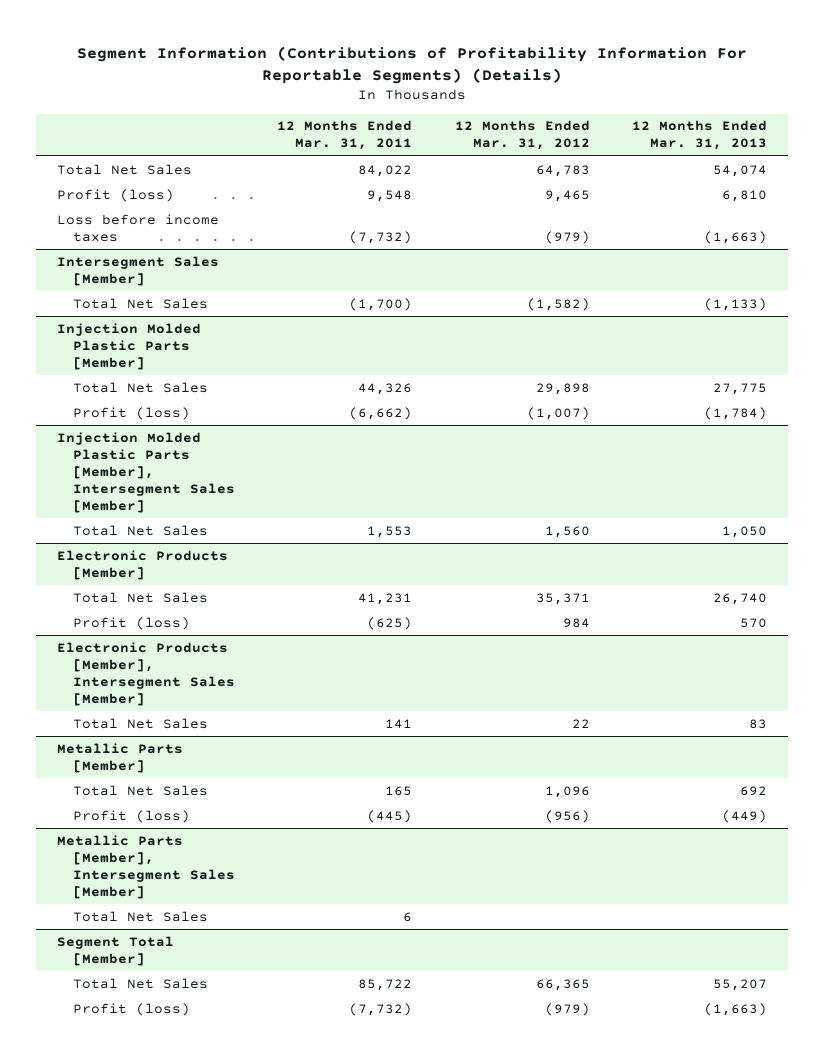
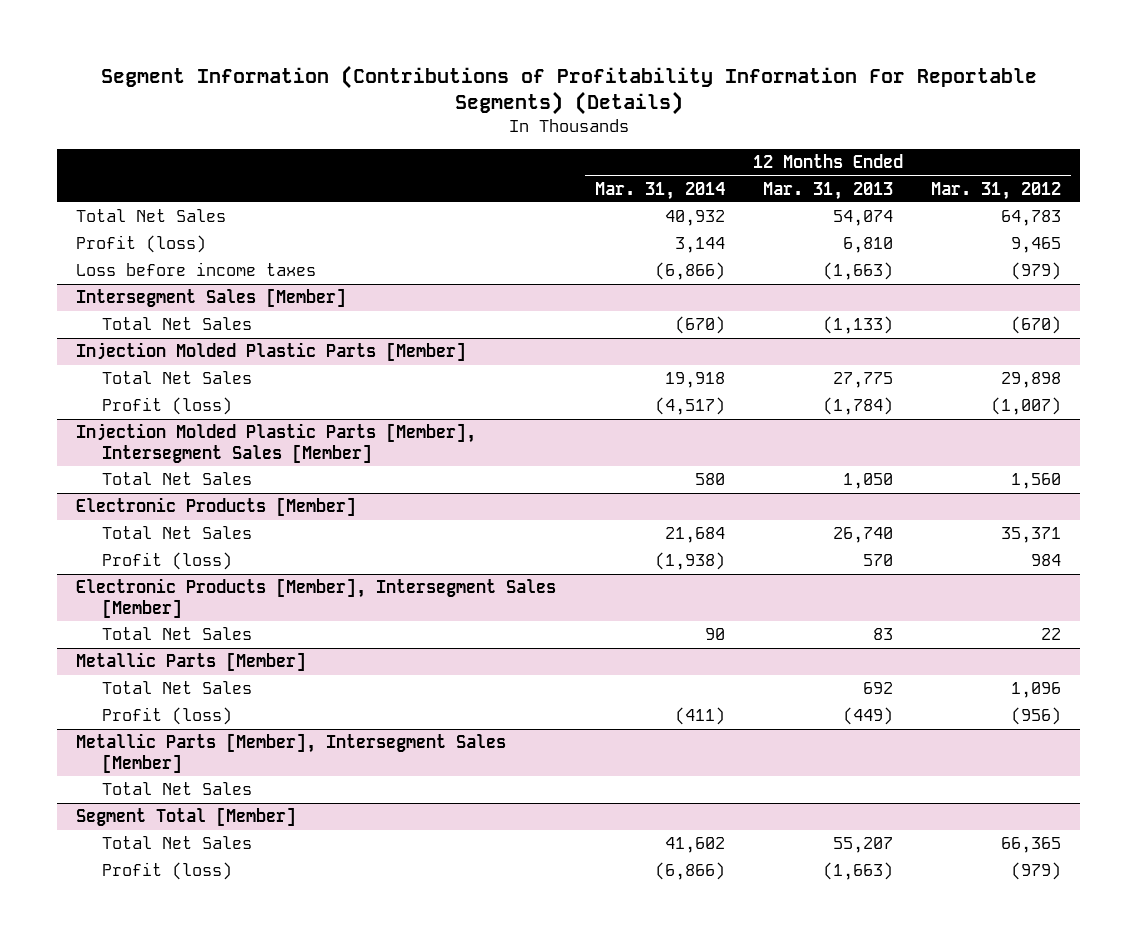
[277,120,413,151] 12 Months Ended Mar. 31, 2011 -> none
none -> [594,181,725,200] Mar. 31, 2014
[526,297,590,311] (1,582) -> [1011,316,1062,335] (670)

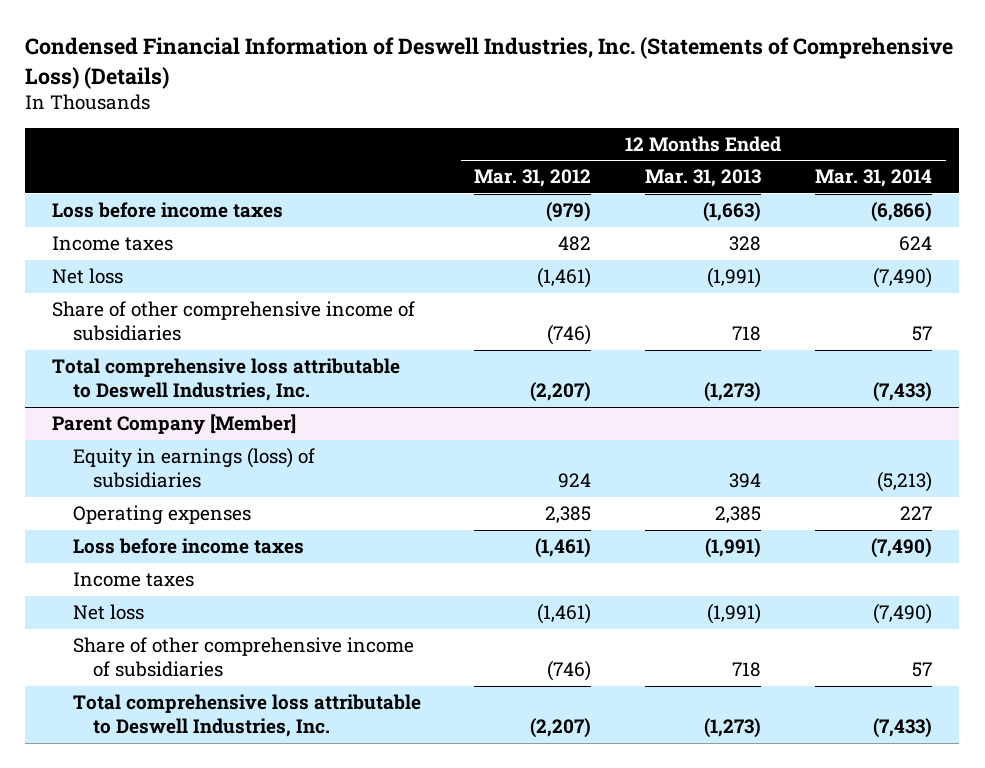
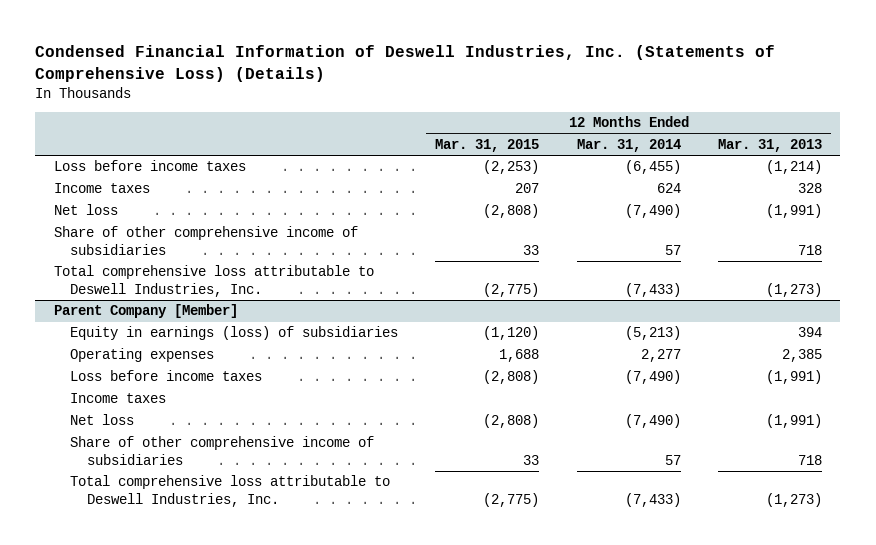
[474,169,592,188] Mar. 31, 2012 -> none
none -> [435,139,540,153] Mar. 31, 2015
[703,202,762,223] (1,663) -> [765,160,822,175] (1,214)
[871,202,933,223] (6,866) -> [624,160,681,175] (6,455)
[900,506,933,521] 227 -> [640,349,681,363] 2,277

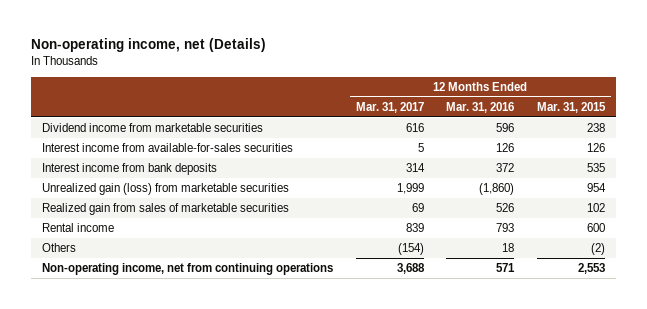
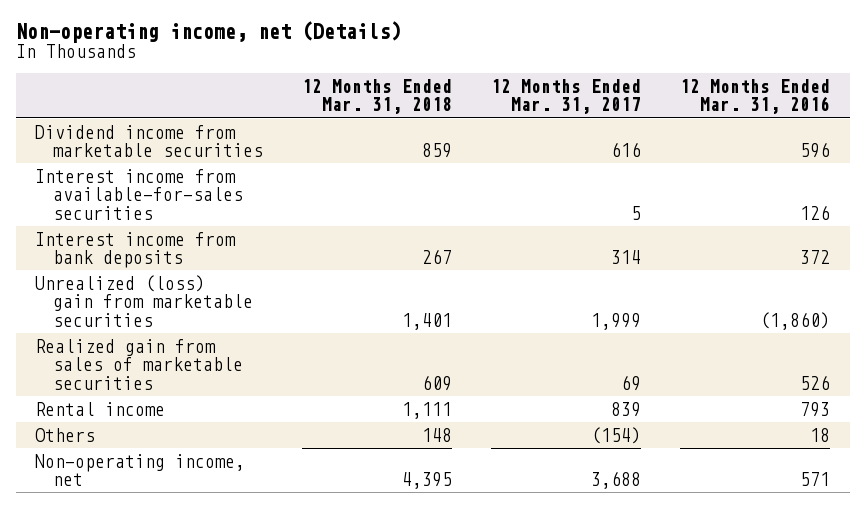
[536,101,606,113] Mar. 31, 2015 -> none
none -> [301,78,452,115] 12 Months Ended Mar. 31, 2018
[42,183,290,196] Unrealized gain (loss) from marketable securities -> [35,274,253,327] Unrealized (loss) gain from marketable securities
[42,263,334,276] Non-operating income, net from continuing operations -> [35,453,246,487] Non-operating income, net

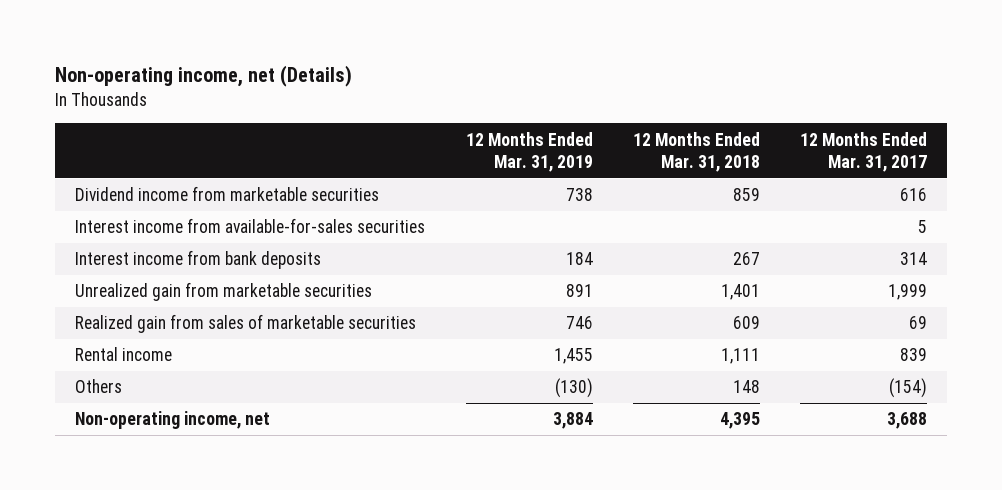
[680,78,831,115] 12 Months Ended Mar. 31, 2016 -> none
none -> [465,131,593,172] 12 Months Ended Mar. 31, 2019
[35,274,253,327] Unrealized (loss) gain from marketable securities -> [75,282,373,302] Unrealized gain from marketable securities

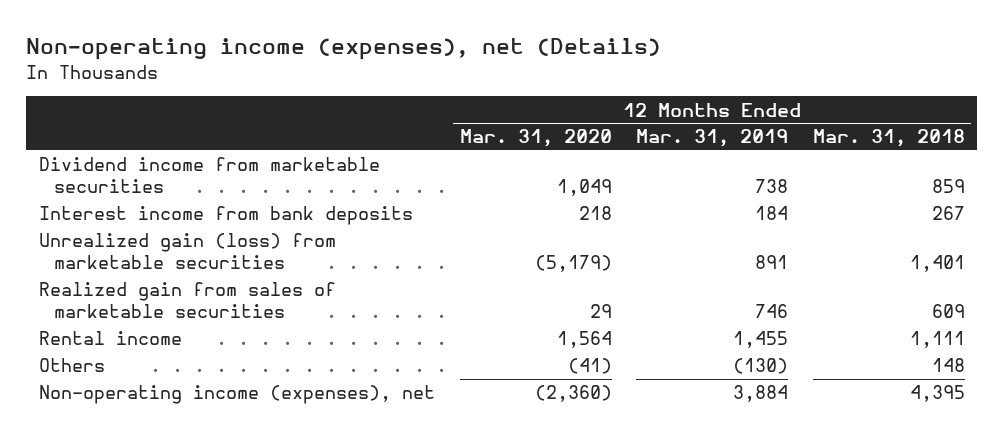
[55,65,353,88] Non-operating income, net (Details) -> [26,38,662,61] Non-operating income (expenses), net (Details)
[800,131,928,172] 12 Months Ended Mar. 31, 2017 -> none
none -> [459,129,612,148] Mar. 31, 2020
[75,218,426,234] Interest income from available-for-sales securities -> none
[75,282,373,302] Unrealized gain from marketable securities -> [38,233,336,270] Unrealized gain (loss) from marketable securities
[75,411,271,430] Non-operating income, net -> [38,385,435,405] Non-operating income (expenses), net

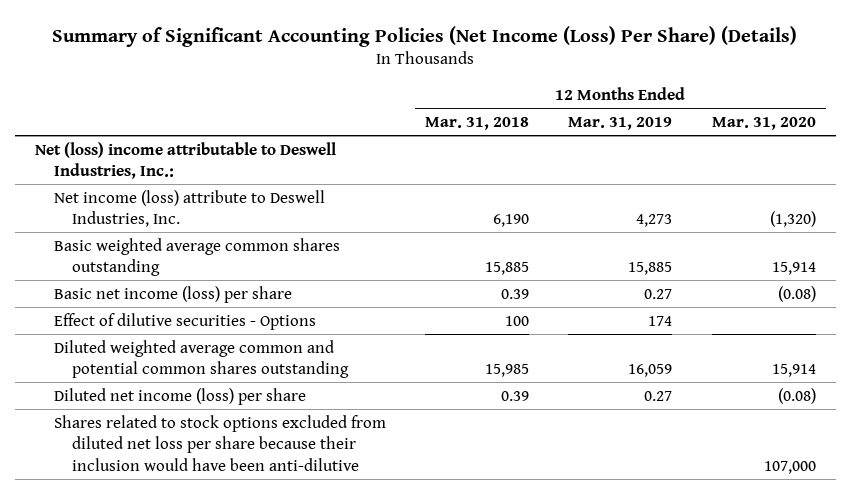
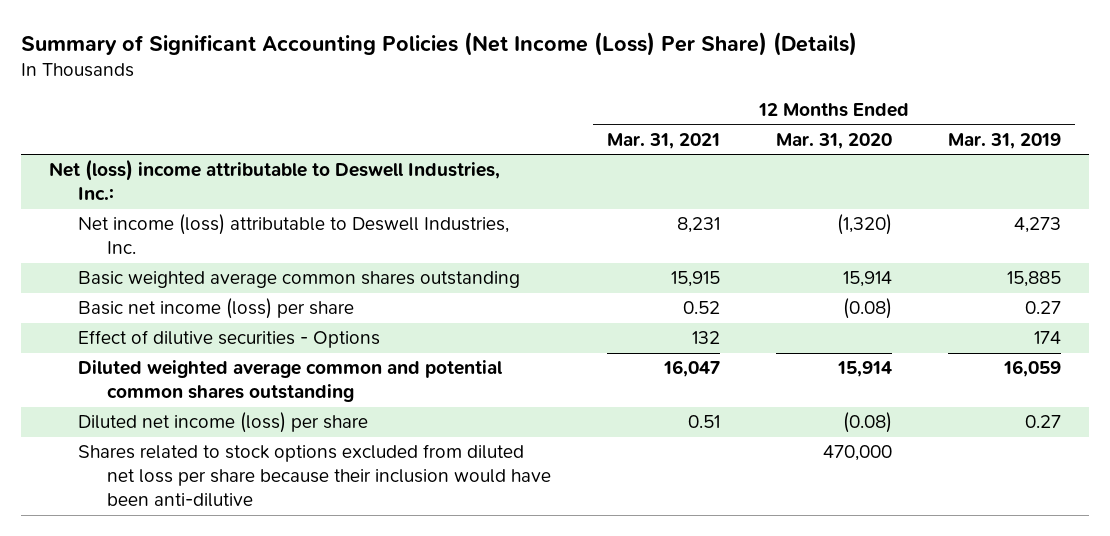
[425,116,530,130] Mar. 31, 2018 -> none
none -> [607,132,721,149] Mar. 31, 2021
[53,189,325,228] Net income (loss) attribute to Deswell Industries, Inc. -> [78,214,510,255] Net income (loss) attributable to Deswell Industries, Inc.
[763,460,816,474] 107,000 -> [823,445,893,462] 470,000

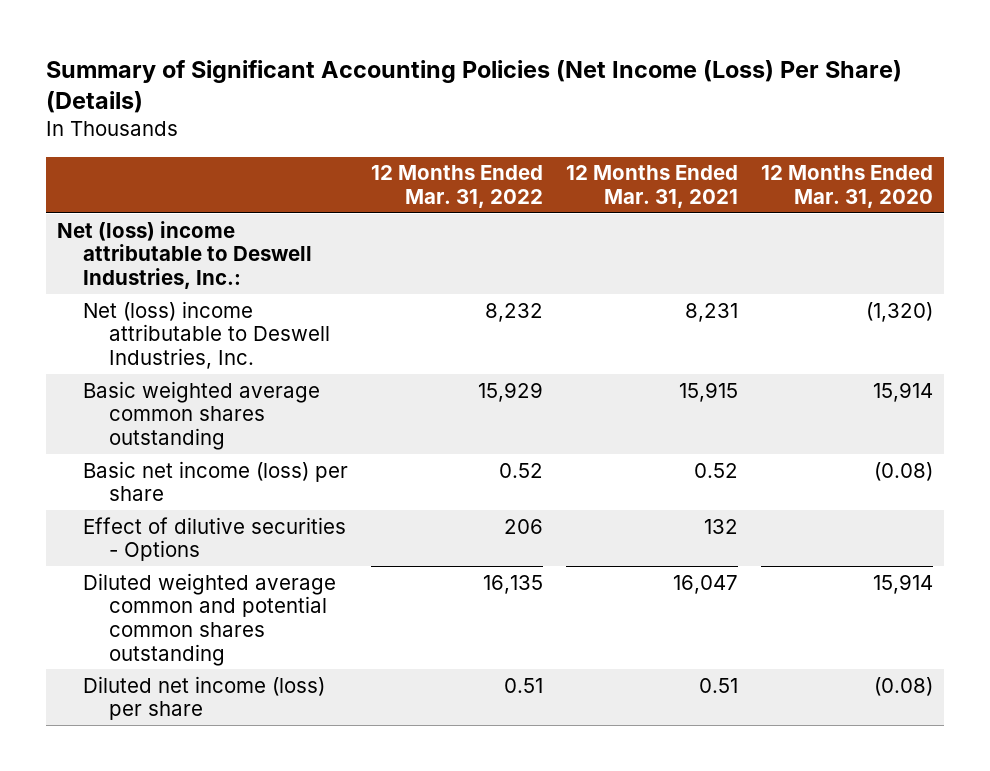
[948,132,1062,149] Mar. 31, 2019 -> none
none -> [371,165,544,208] 12 Months Ended Mar. 31, 2022
[78,214,510,255] Net income (loss) attributable to Deswell Industries, Inc. -> [83,300,330,369] Net (loss) income attributable to Deswell Industries, Inc.
[78,444,552,508] Shares related to stock options excluded from diluted net loss per share because their inclusion would have been anti-dilutive -> none

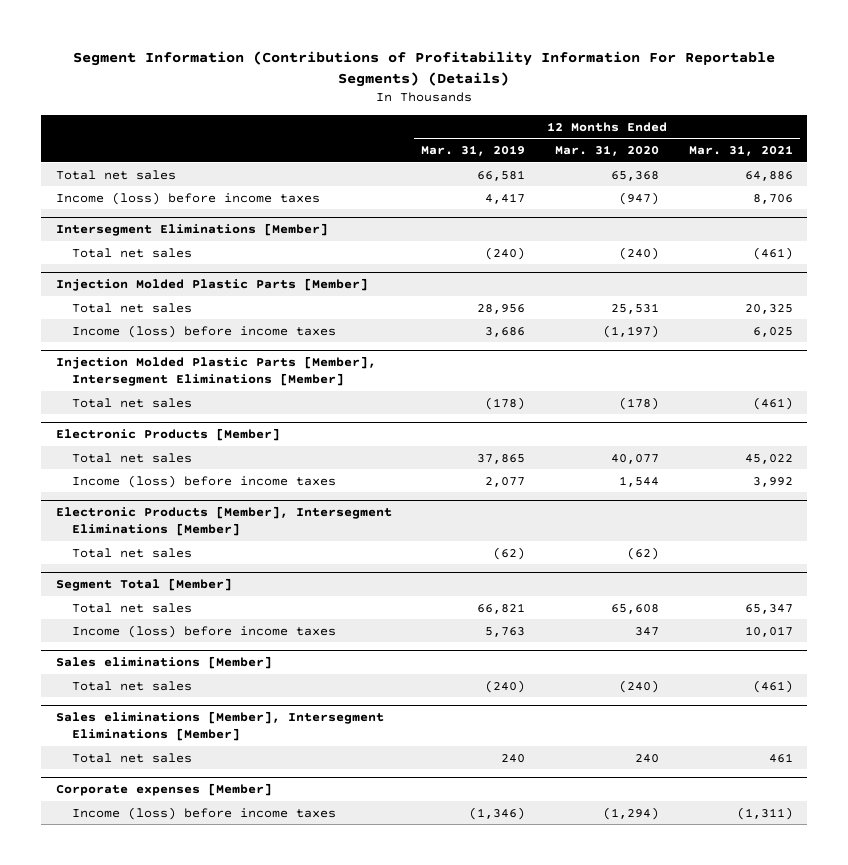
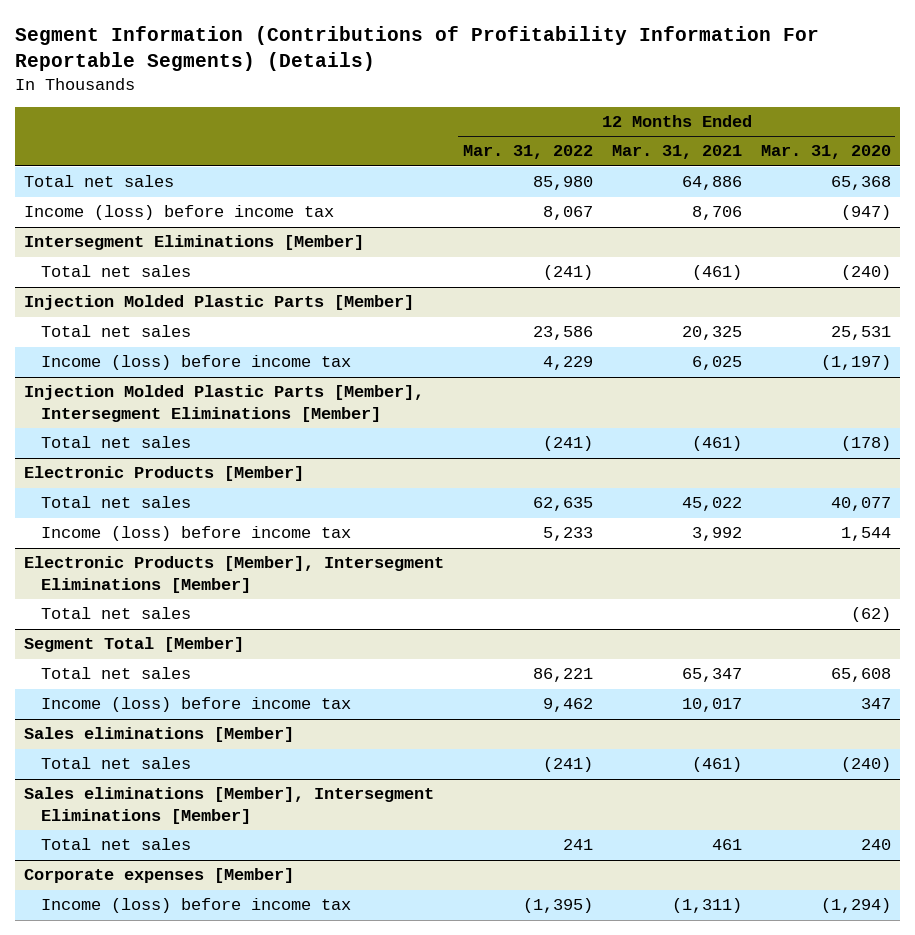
[421,144,526,156] Mar. 31, 2019 -> none
none -> [463,145,594,160] Mar. 31, 2022
[55,191,320,205] Income (loss) before income taxes -> [24,205,335,221] Income (loss) before income tax
[71,324,336,338] Income (loss) before income taxes -> [40,355,351,371] Income (loss) before income tax
[71,474,336,488] Income (loss) before income taxes -> [40,526,351,542] Income (loss) before income tax
[71,624,336,638] Income (loss) before income taxes -> [40,697,351,713] Income (loss) before income tax
[71,806,336,820] Income (loss) before income taxes -> [40,898,351,914] Income (loss) before income tax

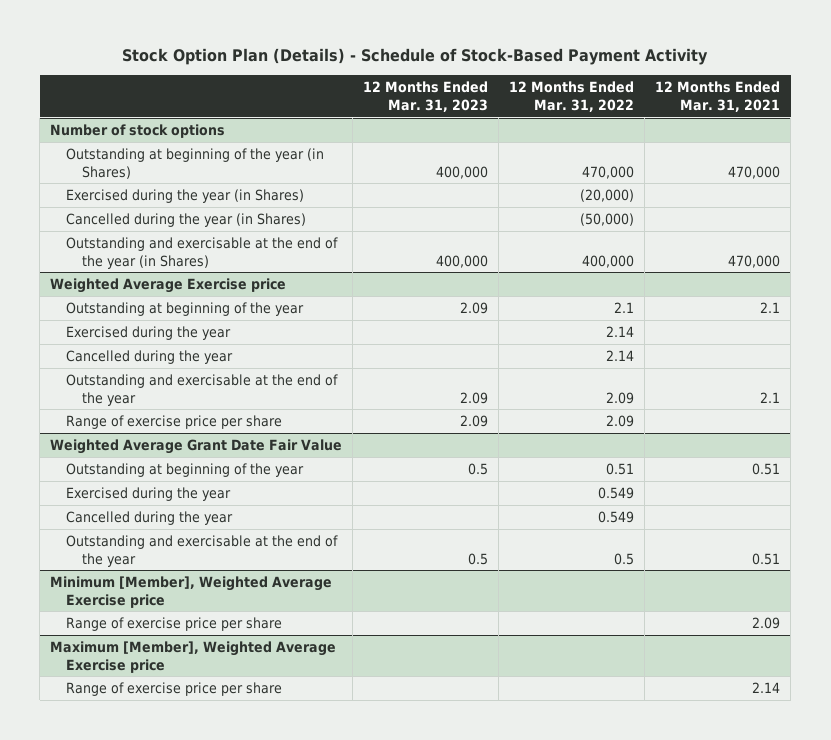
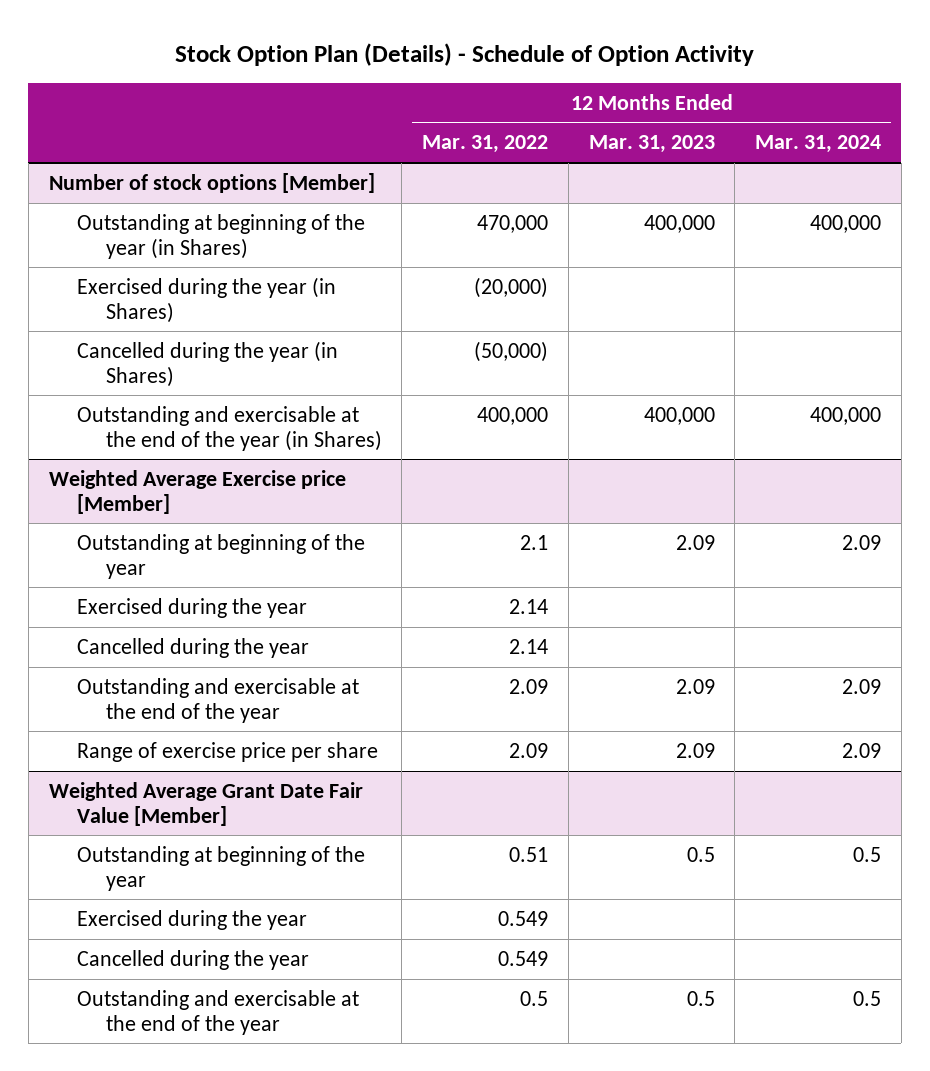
[122,48,709,66] Stock Option Plan (Details) - Schedule of Stock-Based Payment Activity -> [174,42,754,66] Stock Option Plan (Details) - Schedule of Option Activity
[655,81,781,112] 12 Months Ended Mar. 31, 2021 -> none
none -> [755,135,882,154] Mar. 31, 2024
[50,123,226,138] Number of stock options -> [48,172,375,193] Number of stock options [Member]
[50,277,287,293] Weighted Average Exercise price -> [48,469,346,514] Weighted Average Exercise price [Member]
[50,438,343,454] Weighted Average Grant Date Fair Value -> [48,781,363,826] Weighted Average Grant Date Fair Value [Member]
[50,575,333,608] Minimum [Member], Weighted Average Exercise price -> none
[66,616,283,631] Range of exercise price per share -> none
[50,640,337,673] Maximum [Member], Weighted Average Exercise price -> none
[66,681,283,696] Range of exercise price per share -> none

